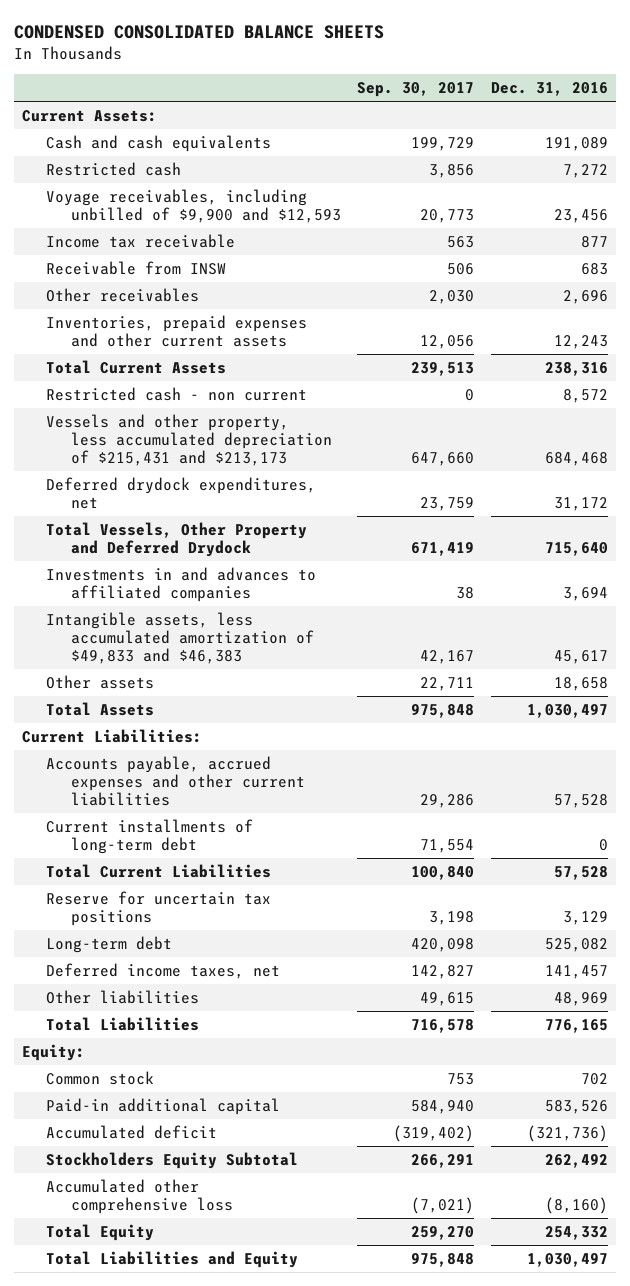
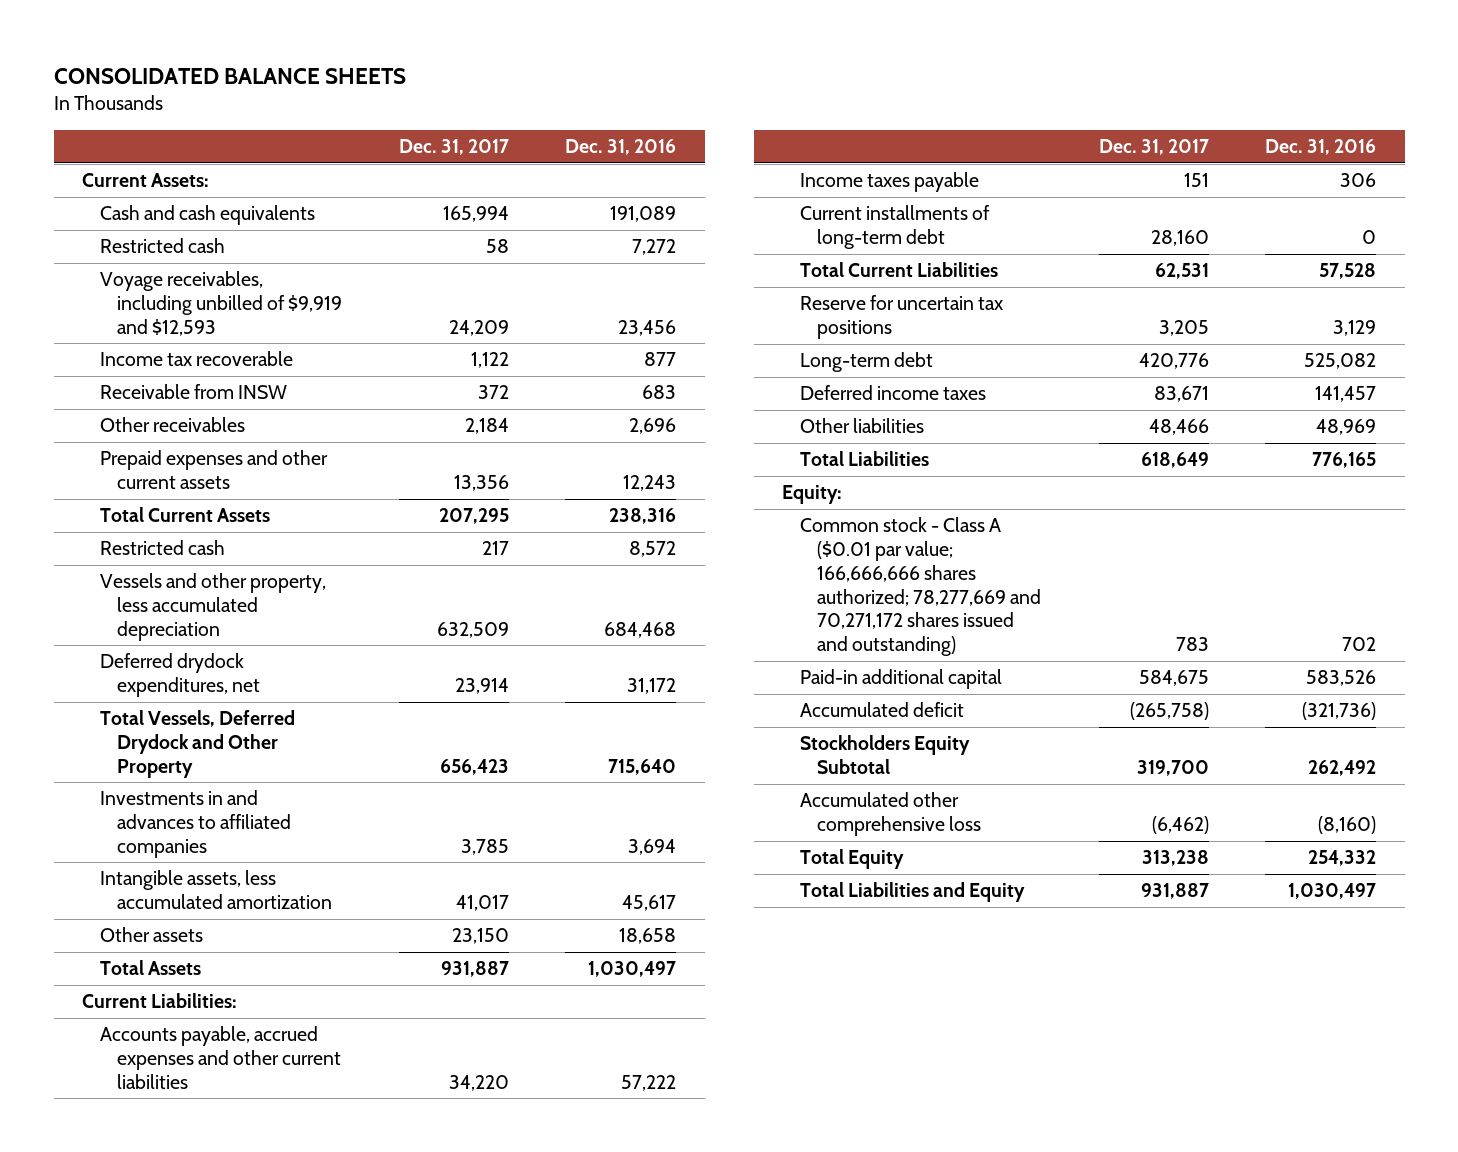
[13,24,384,39] CONDENSED CONSOLIDATED BALANCE SHEETS -> [53,67,406,84] CONSOLIDATED BALANCE SHEETS
[357,82,475,98] Sep. 30, 2017 -> none
none -> [398,139,509,156] Dec. 31, 2017
[46,188,341,224] Voyage receivables, including unbilled of $9,900 and $12,593 -> [99,271,343,336] Voyage receivables, including unbilled of $9,919 and $12,593
[46,233,236,248] Income tax receivable -> [99,351,293,367] Income tax recoverable
[46,314,308,348] Inventories, prepaid expenses and other current assets -> [99,450,328,489] Prepaid expenses and other current assets
[46,386,308,401] Restricted cash - non current -> [99,540,225,556] Restricted cash
[46,413,332,467] Vessels and other property, less accumulated depreciation of $215,431 and $213,173 -> [99,573,326,641] Vessels and other property, less accumulated depreciation
[46,521,308,558] Total Vessels, Other Property and Deferred Drydock -> [99,710,295,778] Total Vessels, Deferred Drydock and Other Property
[46,611,314,665] Intangible assets, less accumulated amortization of $49,833 and $46,383 -> [99,870,333,909] Intangible assets, less accumulated amortization
[553,794,608,809] 57,528 -> [621,1074,677,1091] 57,222
none -> [799,172,979,193] Income taxes payable
[46,962,281,979] Deferred income taxes, net -> [799,385,986,401] Deferred income taxes
[46,1070,155,1085] Common stock -> [799,517,1042,657] Common stock - Class A ($0.01 par value; 166,666,666 shares authorized; 78,277,669 and 70,271,172 shares issued and outstanding)

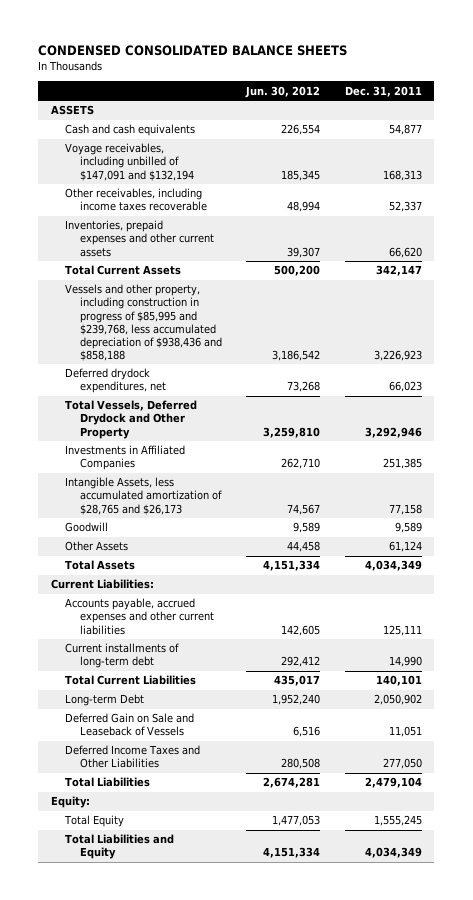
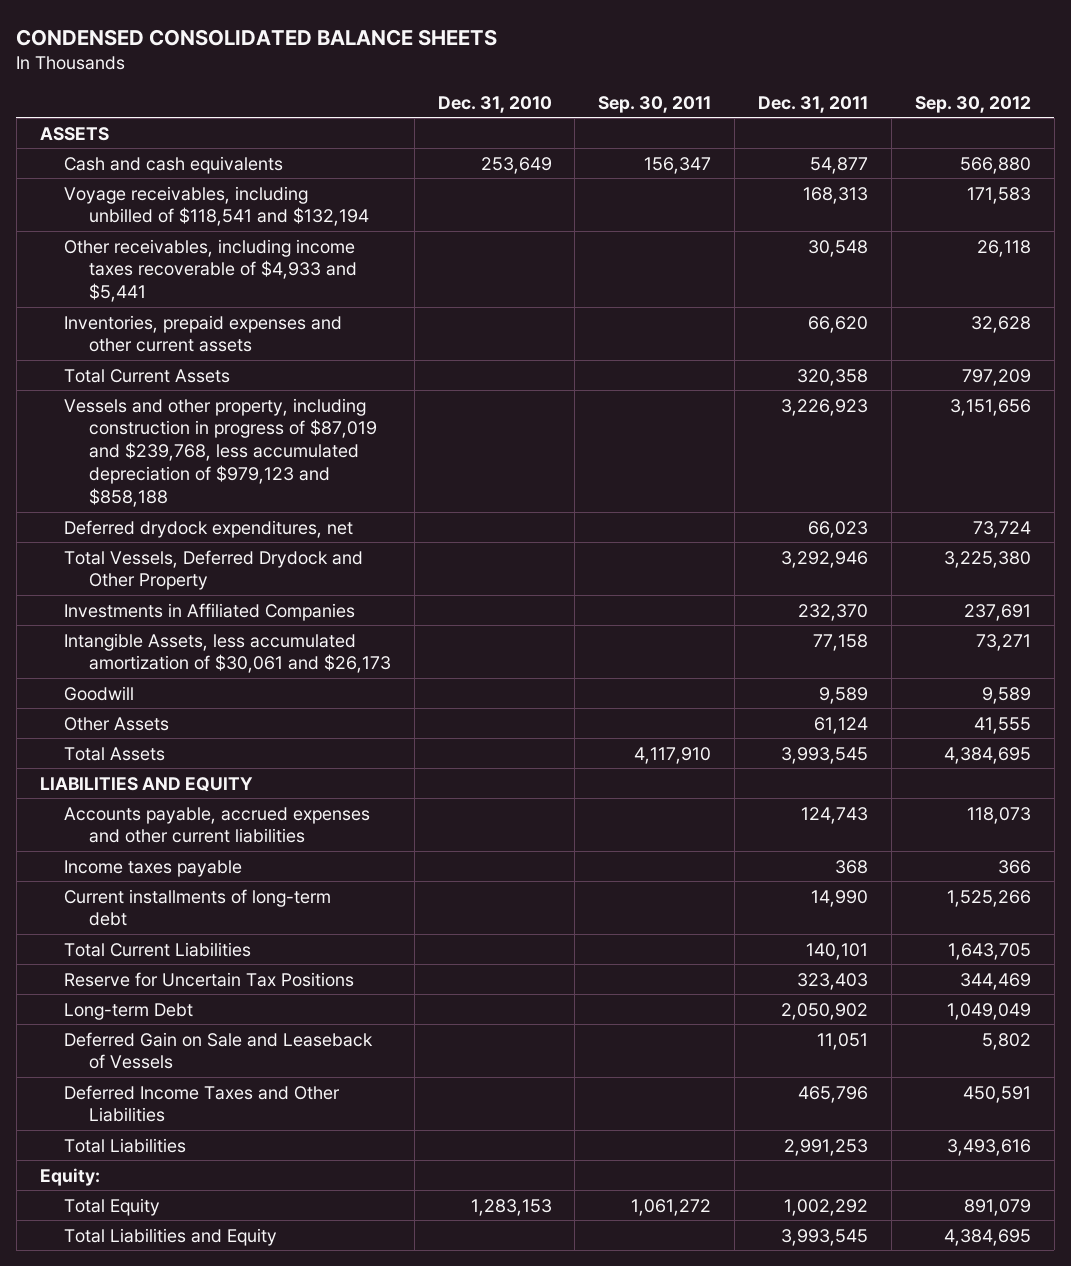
[245,85,321,98] Jun. 30, 2012 -> none
none -> [437,95,552,113] Dec. 31, 2010
none -> [598,95,712,113] Sep. 30, 2011
none -> [914,95,1031,113] Sep. 30, 2012
[65,143,194,181] Voyage receivables, including unbilled of $147,091 and $132,194 -> [64,185,369,227] Voyage receivables, including unbilled of $118,541 and $132,194
[65,188,207,212] Other receivables, including income taxes recoverable -> [64,238,357,303] Other receivables, including income taxes recoverable of $4,933 and $5,441
[389,201,423,213] 52,337 -> [807,239,868,257] 30,548
[376,265,423,277] 342,147 -> [796,368,868,386] 320,358
[65,284,222,361] Vessels and other property, including construction in progress of $85,995 and $239,768, less accumulated depreciation of $938,436 and $858,188 -> [64,397,377,508] Vessels and other property, including construction in progress of $87,019 and $239,768, less accumulated depreciation of $979,123 and $858,188
[383,458,423,470] 251,385 -> [797,603,868,621] 232,370
[65,477,222,515] Intangible Assets, less accumulated amortization of $28,765 and $26,173 -> [64,632,391,674] Intangible Assets, less accumulated amortization of $30,061 and $26,173
[50,579,154,590] Current Liabilities: -> none
[365,560,423,572] 4,034,349 -> [780,746,868,764] 3,993,545
none -> [39,776,253,792] LIABILITIES AND EQUITY
[383,624,423,636] 125,111 -> [800,806,868,824] 124,743
none -> [64,859,243,877] Income taxes payable
none -> [64,971,355,987] Reserve for Uncertain Tax Positions
[383,758,423,770] 277,050 -> [797,1085,868,1103] 465,796
[365,777,423,789] 2,479,104 -> [783,1138,868,1156] 2,991,253
[374,815,423,827] 1,555,245 -> [783,1198,868,1216] 1,002,292
[365,847,423,859] 4,034,349 -> [780,1228,868,1246] 3,993,545

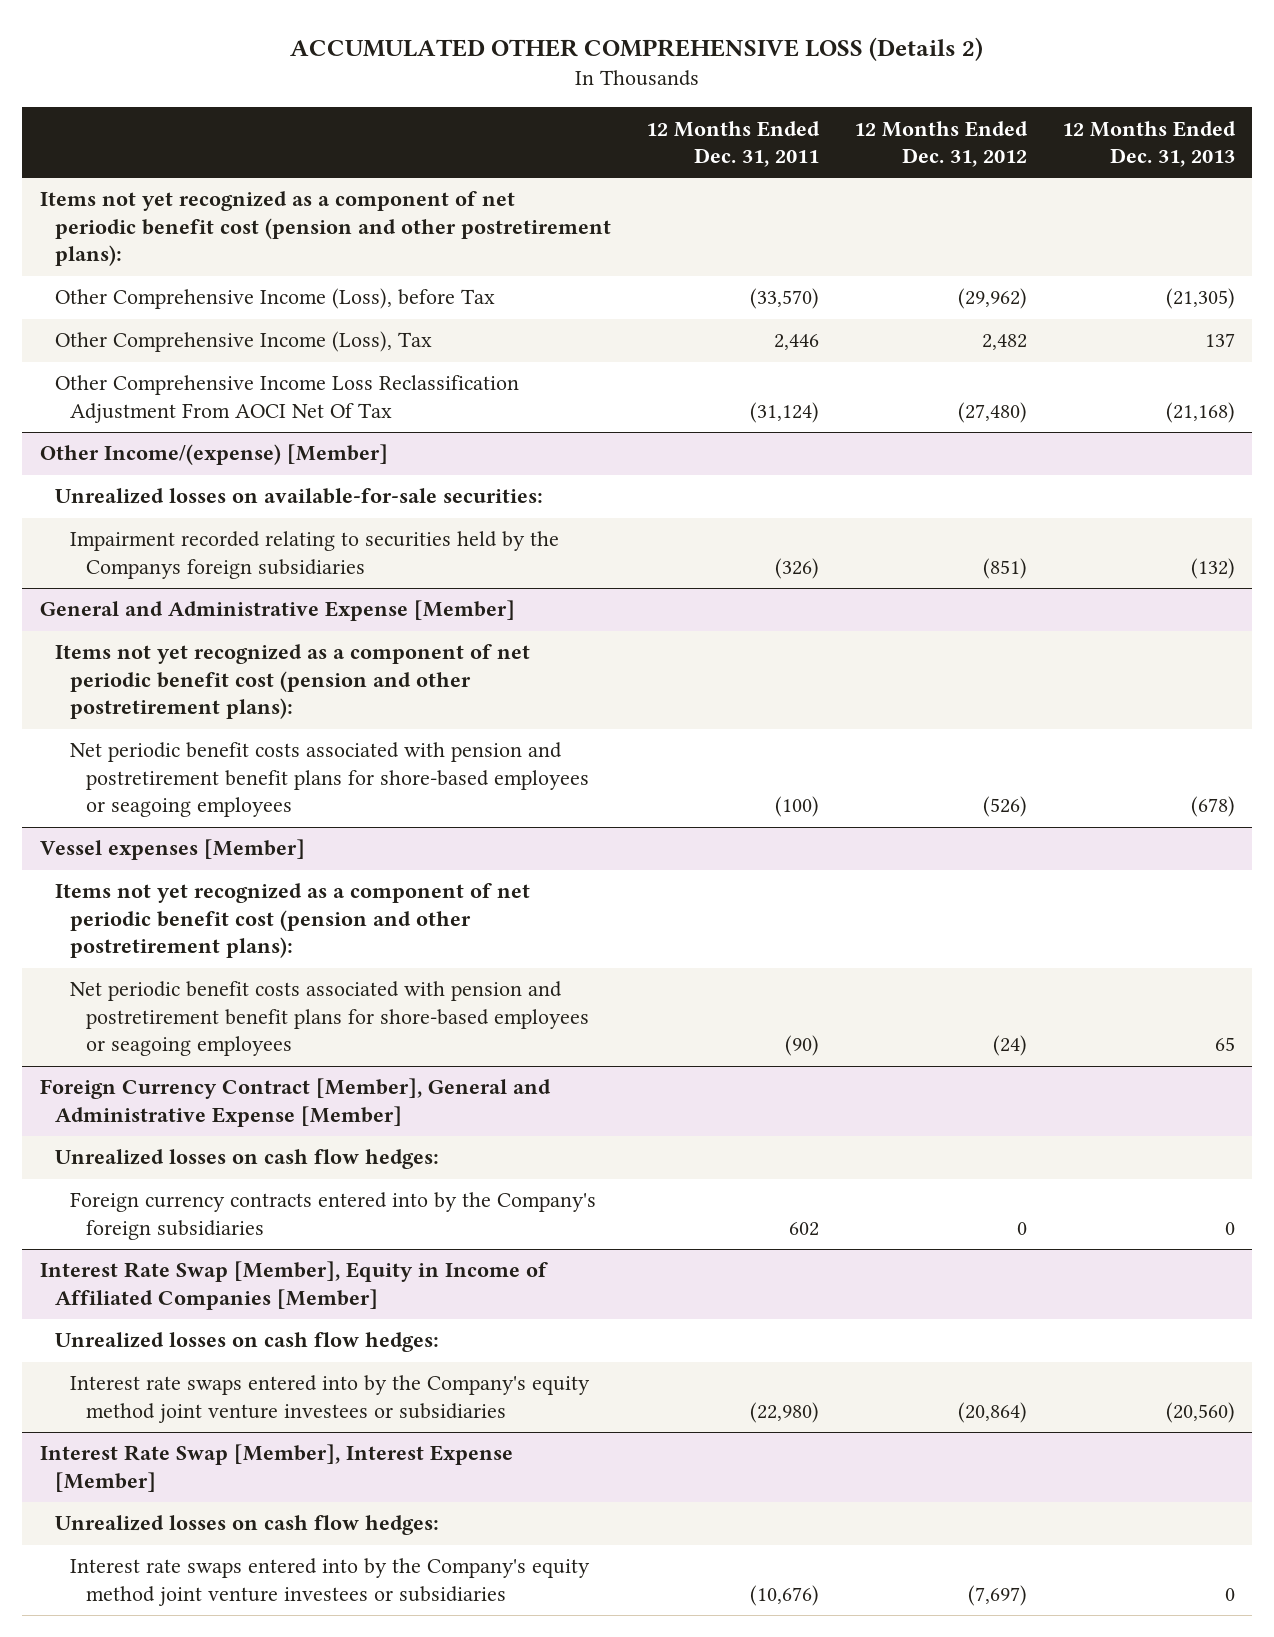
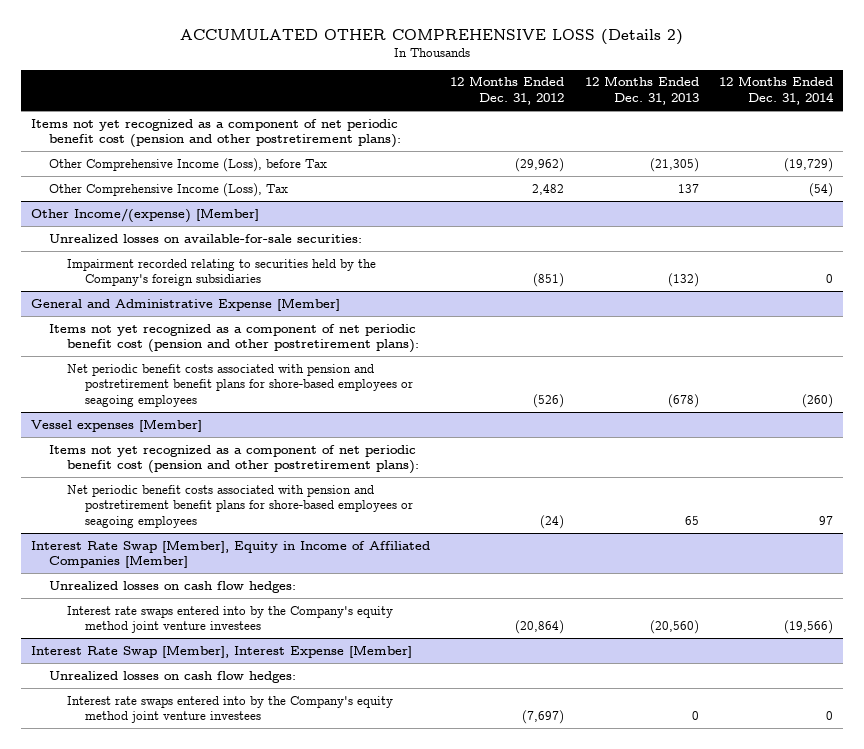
[645,120,820,168] 12 Months Ended Dec. 31, 2011 -> none
none -> [719,76,835,105] 12 Months Ended Dec. 31, 2014
[54,375,519,423] Other Comprehensive Income Loss Reclassification Adjustment From AOCI Net Of Tax -> none
[70,531,560,579] Impairment recorded relating to securities held by the Companys foreign subsidiaries -> [66,258,376,287] Impairment recorded relating to securities held by the Company's foreign subsidiaries
[39,1078,551,1127] Foreign Currency Contract [Member], General and Administrative Expense [Member] -> none
[54,1149,439,1170] Unrealized losses on cash flow hedges: -> none
[70,1192,597,1240] Foreign currency contracts entered into by the Company's foreign subsidiaries -> none
[70,1375,591,1423] Interest rate swaps entered into by the Company's equity method joint venture investees or subsidiaries -> [66,605,393,634] Interest rate swaps entered into by the Company's equity method joint venture investees
[70,1558,591,1606] Interest rate swaps entered into by the Company's equity method joint venture investees or subsidiaries -> [66,695,393,724] Interest rate swaps entered into by the Company's equity method joint venture investees

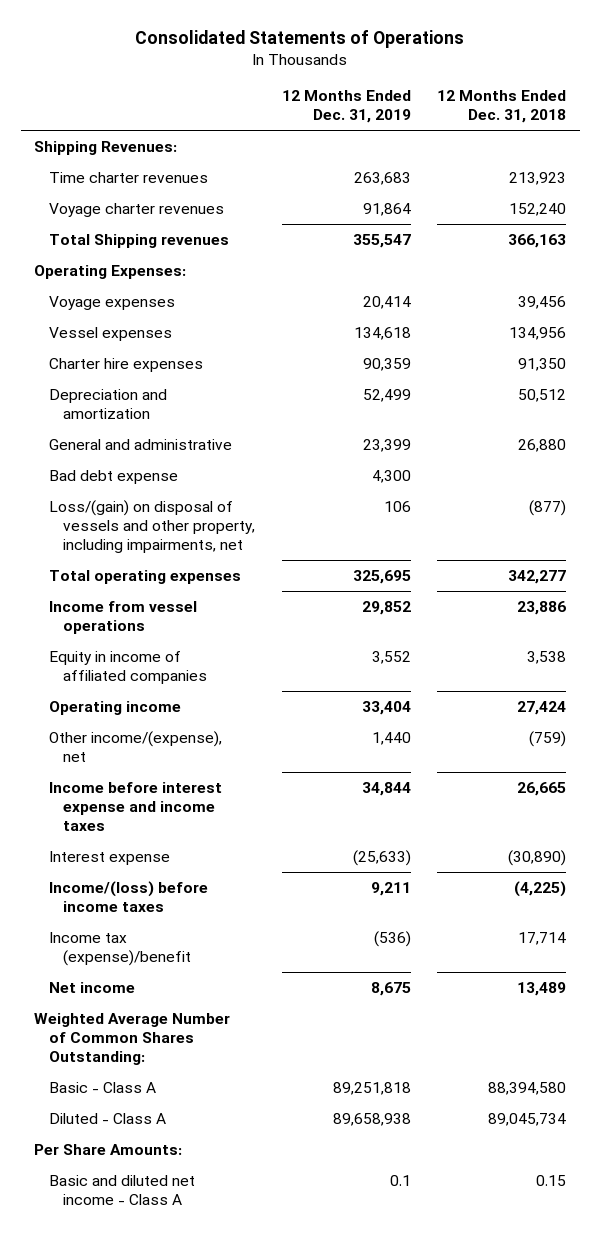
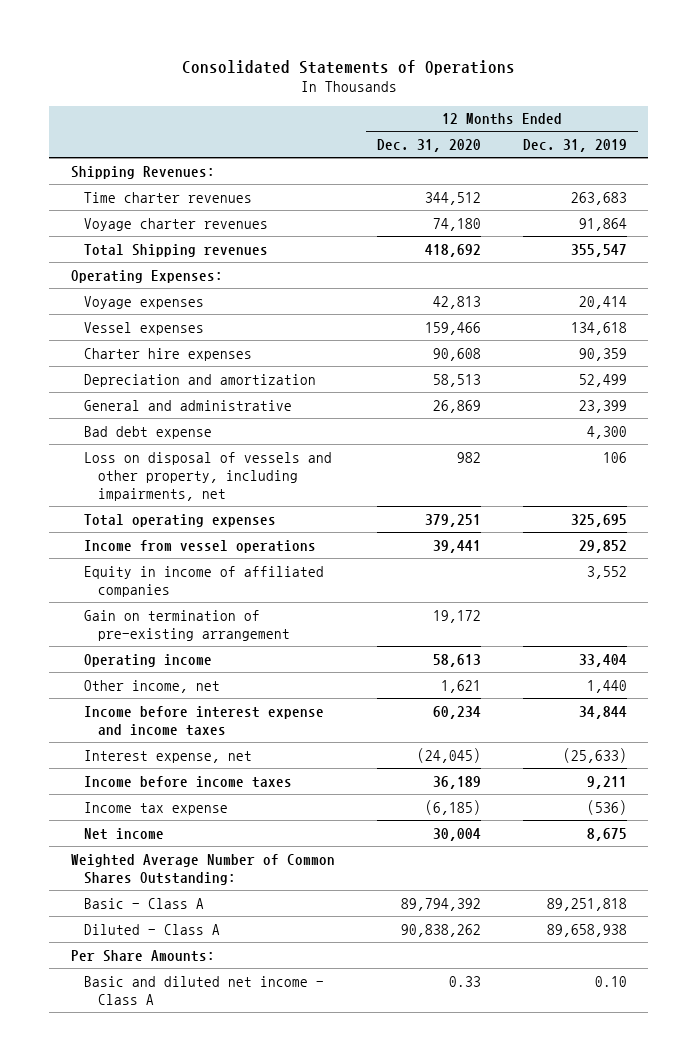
[437,90,567,124] 12 Months Ended Dec. 31, 2018 -> none
none -> [376,138,481,152] Dec. 31, 2020
[48,499,256,554] Loss/(gain) on disposal of vessels and other property, including impairments, net -> [84,451,333,501] Loss on disposal of vessels and other property, including impairments, net
none -> [84,609,291,641] Gain on termination of pre-existing arrangement
[48,730,222,762] Other income/(expense), net -> [84,679,221,693] Other income, net
[48,850,170,865] Interest expense -> [84,749,253,763] Interest expense, net
[48,880,208,912] Income/(loss) before income taxes -> [84,775,293,788] Income before income taxes
[48,931,192,966] Income tax (expense)/benefit -> [84,801,229,815] Income tax expense
[389,1174,411,1186] 0.1 -> [595,975,628,987] 0.10

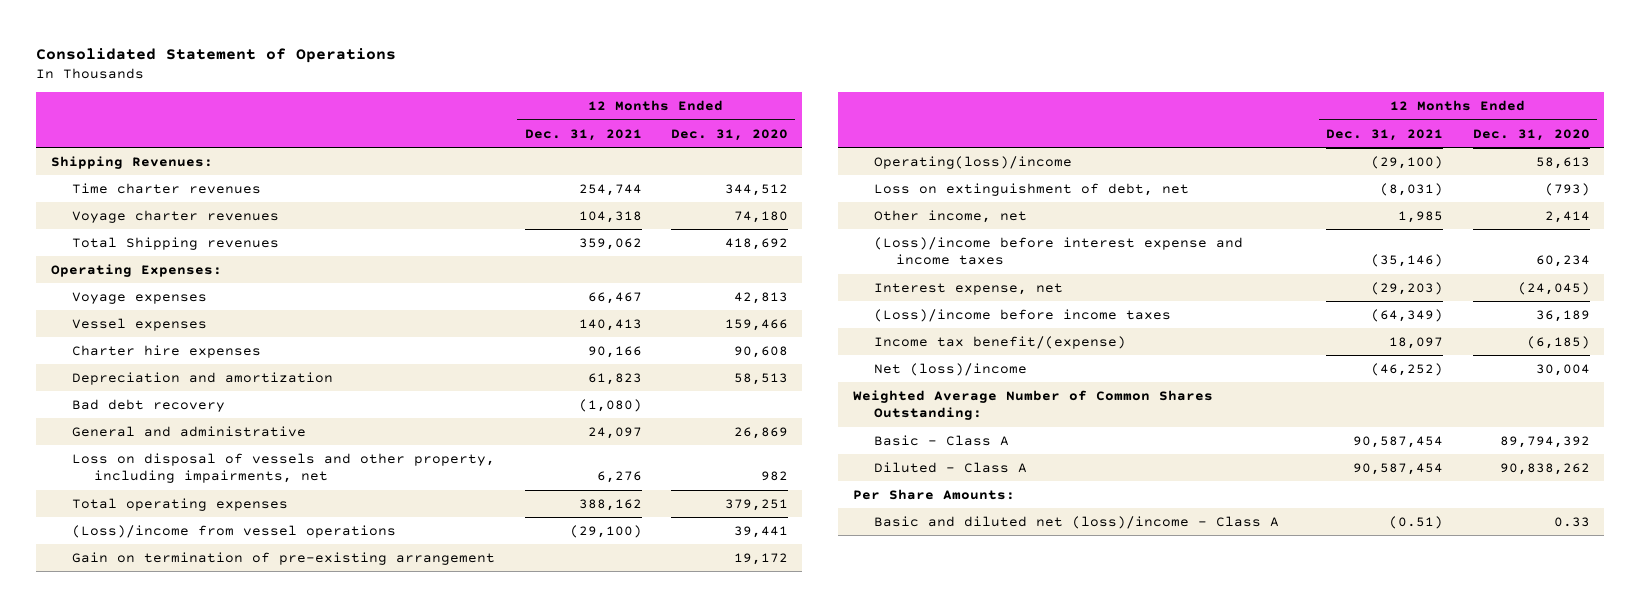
[181,59,515,75] Consolidated Statements of Operations -> [36,47,397,63] Consolidated Statement of Operations
[523,138,628,152] Dec. 31, 2019 -> none
none -> [524,128,642,141] Dec. 31, 2021
none -> [72,398,226,412] Bad debt recovery
[84,425,213,439] Bad debt expense -> none
[84,565,325,597] Equity in income of affiliated companies -> none
[84,539,317,553] Income from vessel operations -> [72,524,397,538] (Loss)/income from vessel operations
[84,653,213,667] Operating income -> [874,155,1073,169] Operating(loss)/income
none -> [874,182,1190,196] Loss on extinguishment of debt, net
[440,679,481,693] 1,621 -> [1544,210,1590,223] 2,414
[84,705,325,736] Income before interest expense and income taxes -> [874,236,1244,266] (Loss)/income before interest expense and income taxes
[84,775,293,788] Income before income taxes -> [874,308,1172,322] (Loss)/income before income taxes
[84,801,229,815] Income tax expense -> [874,335,1127,349] Income tax benefit/(expense)
[84,827,165,840] Net income -> [874,362,1028,376] Net (loss)/income
[84,975,325,1005] Basic and diluted net income - Class A -> [874,515,1280,529] Basic and diluted net (loss)/income - Class A

